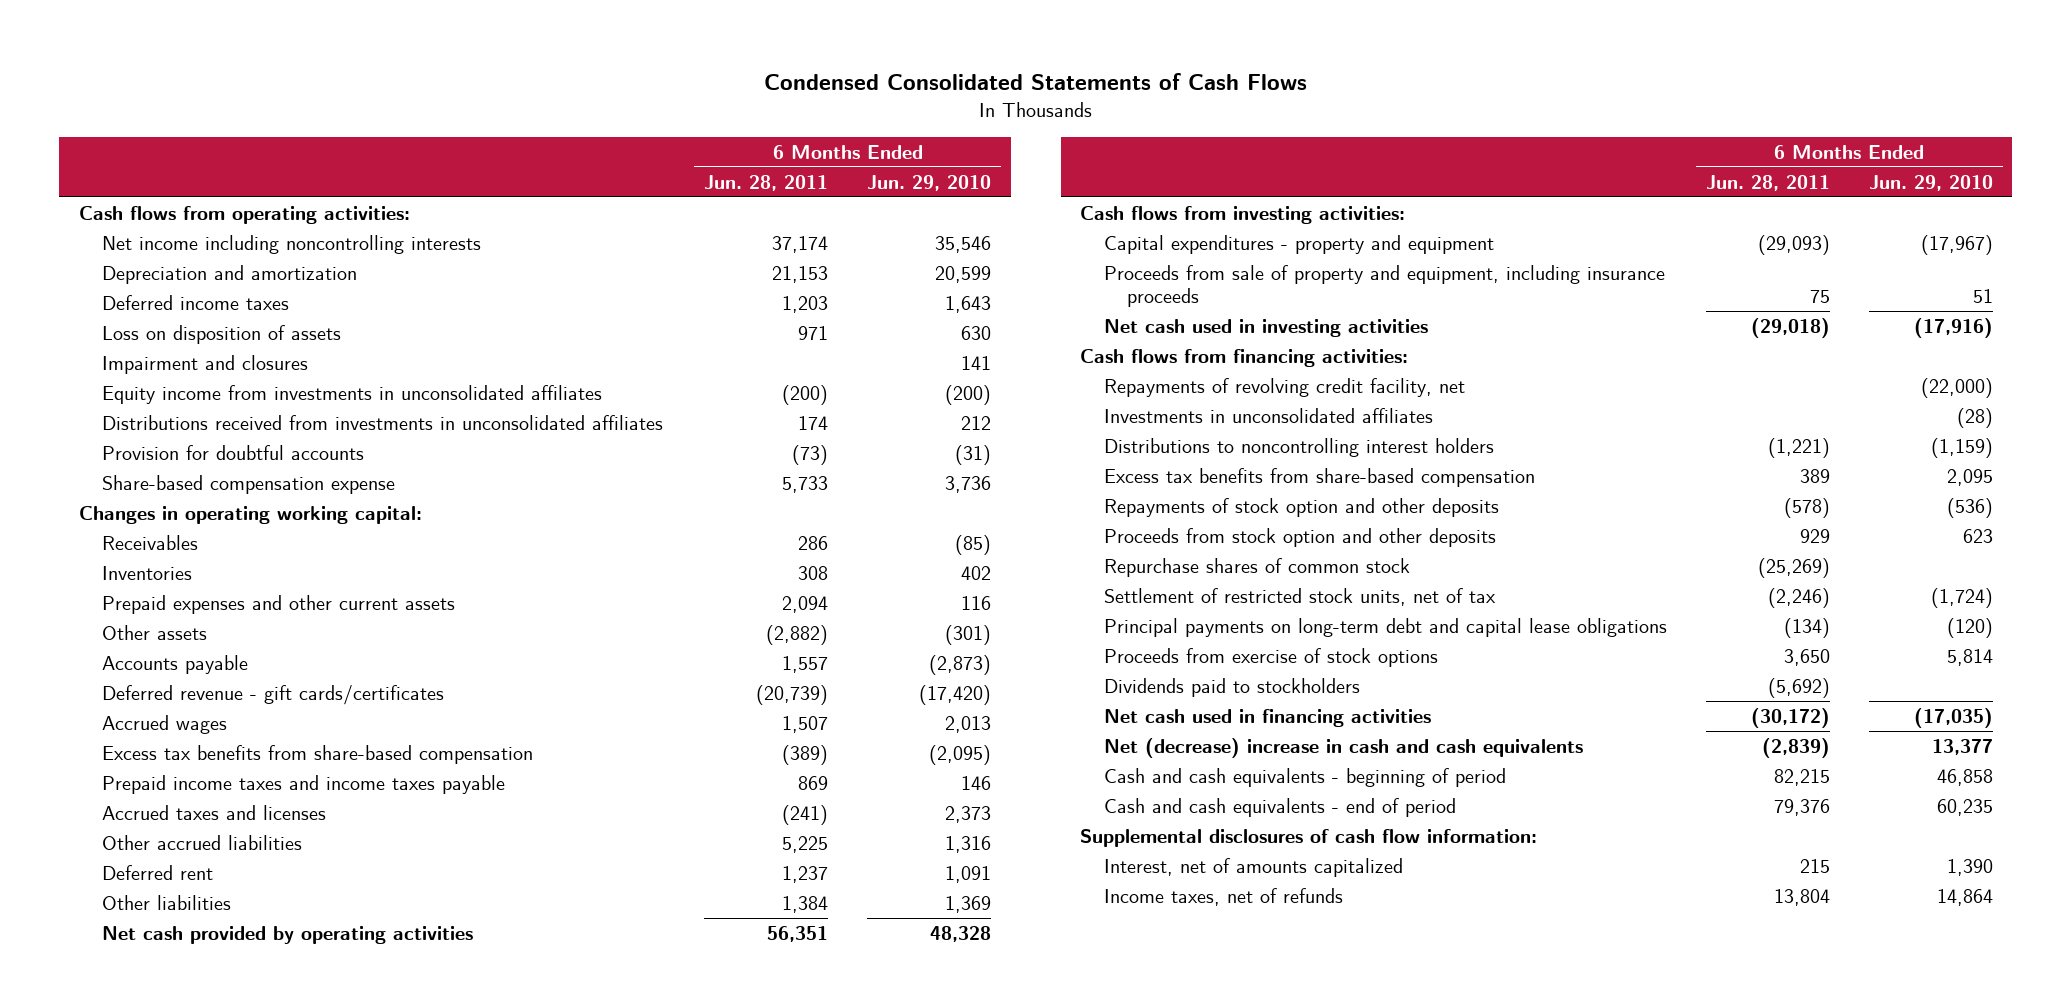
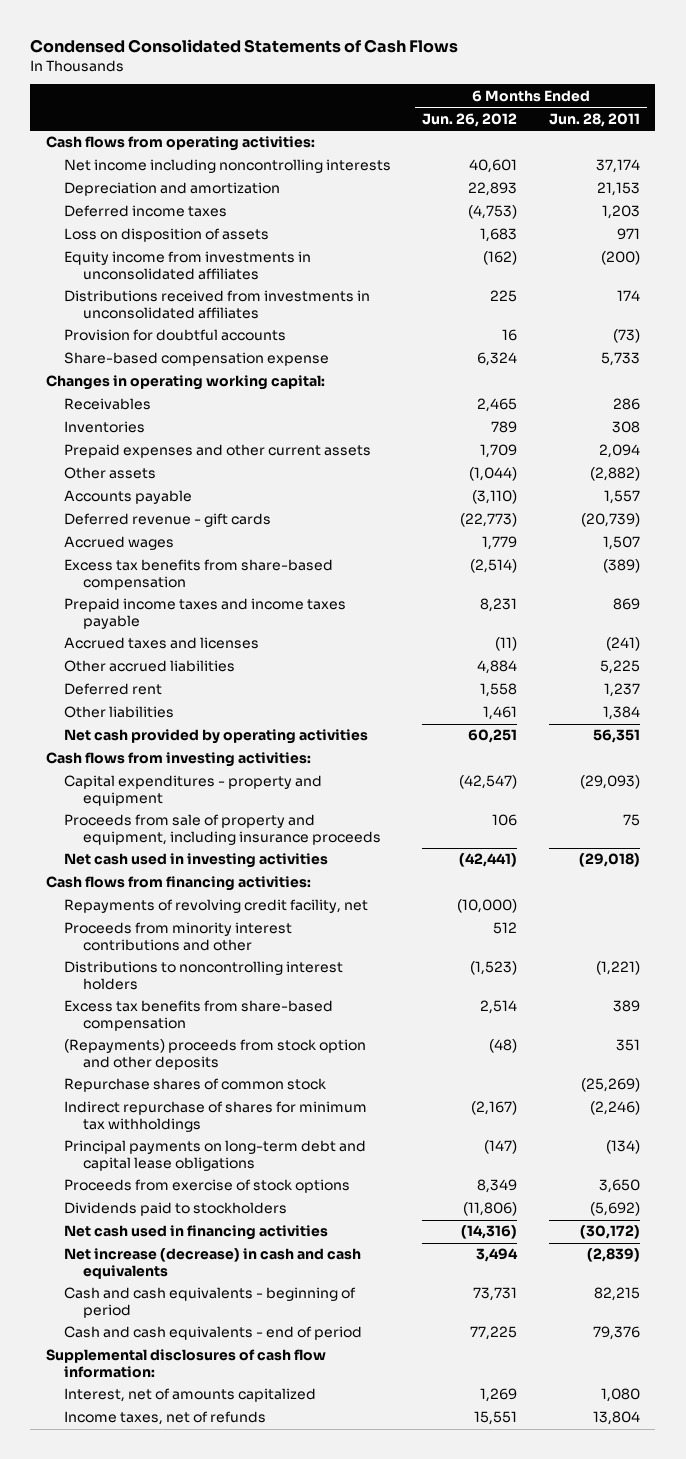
[867,174,992,191] Jun. 29, 2010 -> none
none -> [422,112,518,127] Jun. 26, 2012
[102,354,309,374] Impairment and closures -> none
[102,684,445,705] Deferred revenue - gift cards/certificates -> [64,513,272,528] Deferred revenue - gift cards
[1103,407,1433,423] Investments in unconsolidated affiliates -> none
none -> [64,922,293,952] Proceeds from minority interest contributions and other
[1103,497,1499,517] Repayments of stock option and other deposits -> none
[1103,527,1496,547] Proceeds from stock option and other deposits -> [64,1039,367,1071] (Repayments) proceeds from stock option and other deposits
[1799,528,1830,543] 929 -> [615,1039,640,1052] 351
[1103,587,1496,606] Settlement of restricted stock units, net of tax -> [64,1101,368,1133] Indirect repurchase of shares for minimum tax withholdings
[1103,737,1583,758] Net (decrease) increase in cash and cash equivalents -> [64,1248,362,1280] Net increase (decrease) in cash and cash equivalents
[1799,858,1830,873] 215 -> [600,1388,640,1403] 1,080

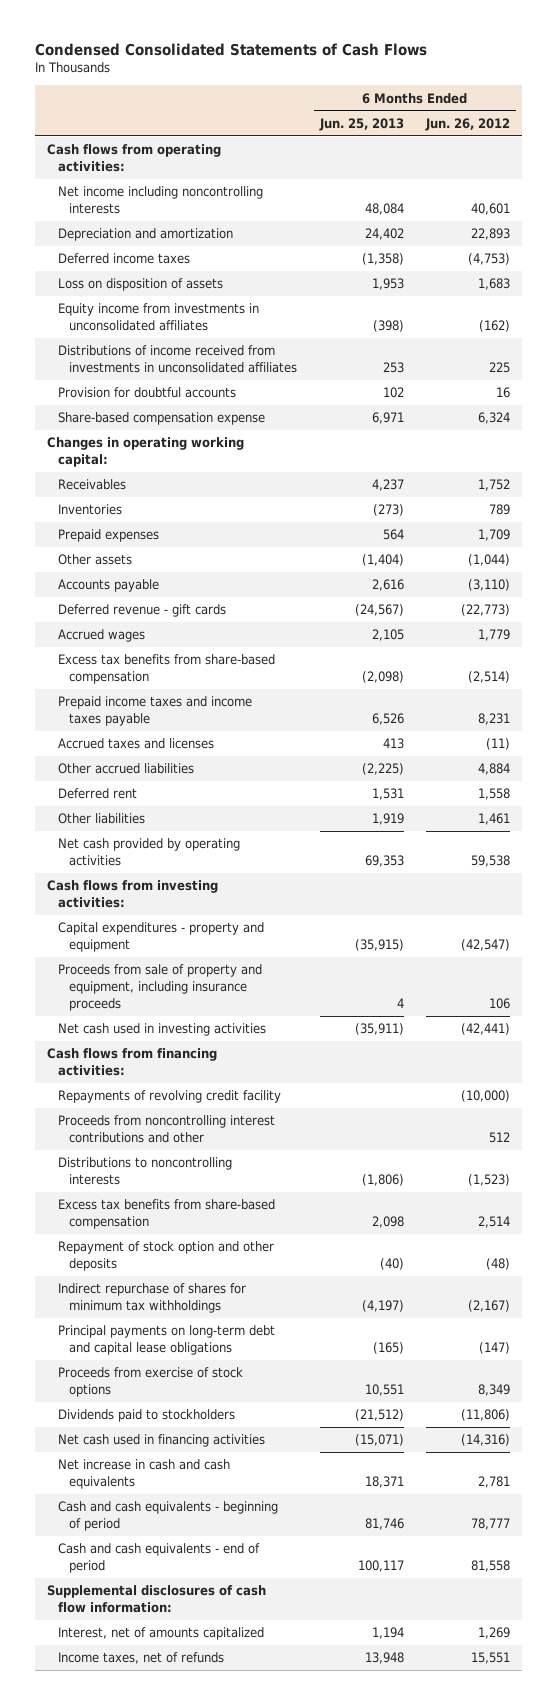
[548,112,640,127] Jun. 28, 2011 -> none
none -> [318,117,404,131] Jun. 25, 2013
[64,290,371,320] Distributions received from investments in unconsolidated affiliates -> [57,345,297,373] Distributions of income received from investments in unconsolidated affiliates
[477,398,518,413] 2,465 -> [478,479,511,492] 1,752
[64,444,372,459] Prepaid expenses and other current assets -> [57,529,159,543] Prepaid expenses
[468,729,518,744] 60,251 -> [471,854,511,867] 59,538
[64,899,369,914] Repayments of revolving credit facility, net -> [57,1090,281,1104] Repayments of revolving credit facility
[64,922,293,952] Proceeds from minority interest contributions and other -> [57,1115,275,1143] Proceeds from noncontrolling interest contributions and other
[64,961,344,991] Distributions to noncontrolling interest holders -> [57,1157,232,1185] Distributions to noncontrolling interests
[64,1078,327,1093] Repurchase shares of common stock -> none
[64,1039,367,1071] (Repayments) proceeds from stock option and other deposits -> [57,1241,274,1271] Repayment of stock option and other deposits
[64,1248,362,1280] Net increase (decrease) in cash and cash equivalents -> [57,1459,230,1489] Net increase in cash and cash equivalents
[476,1248,519,1263] 3,494 -> [478,1475,511,1488] 2,781
[473,1287,518,1302] 73,731 -> [471,1517,511,1530] 78,777
[470,1326,518,1341] 77,225 -> [471,1559,511,1572] 81,558

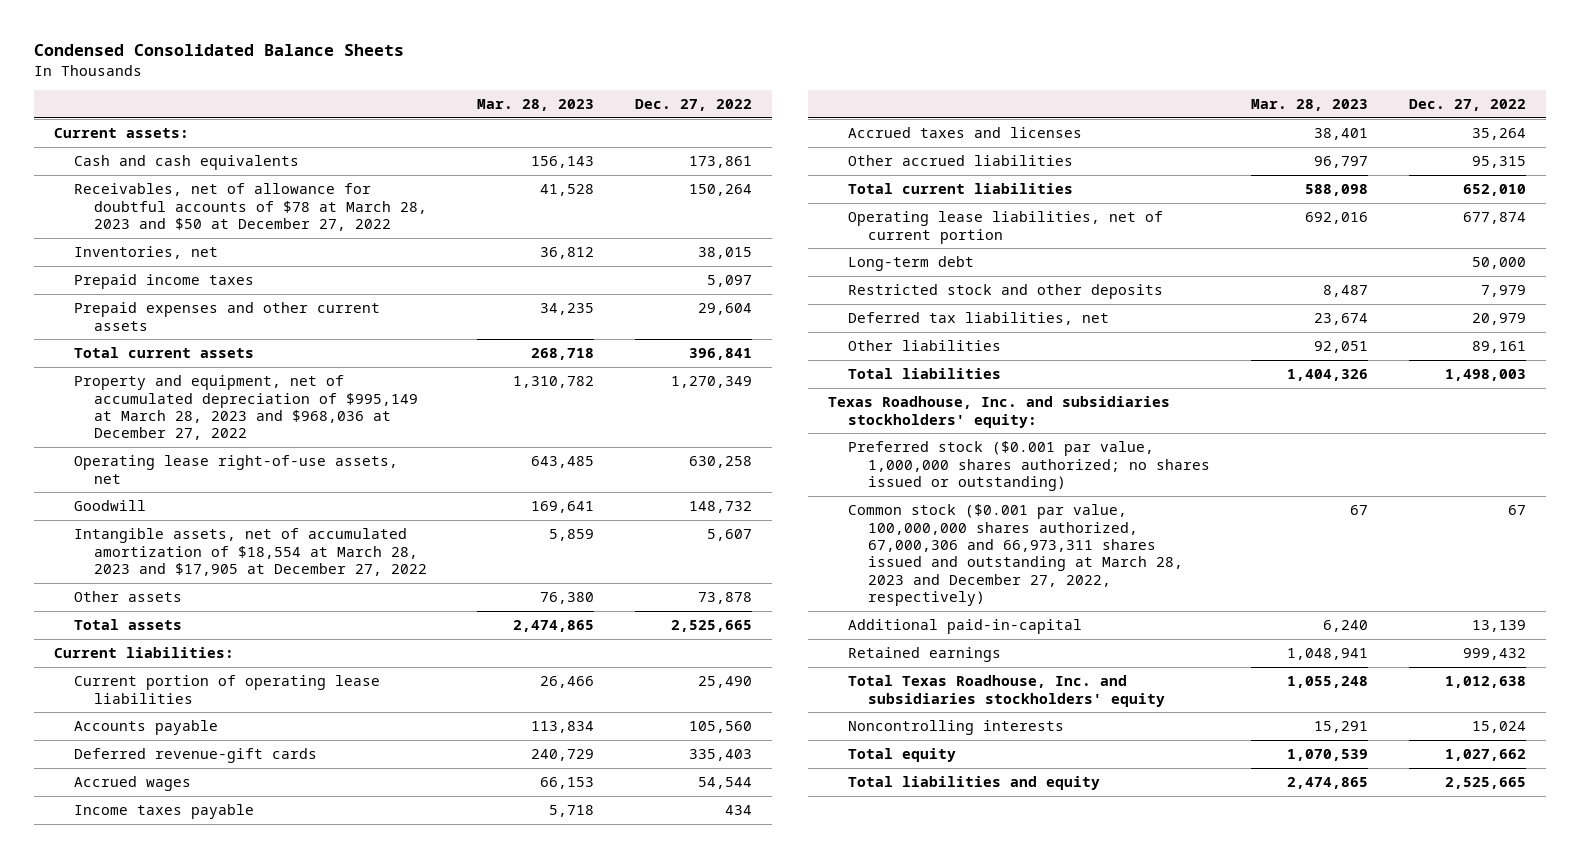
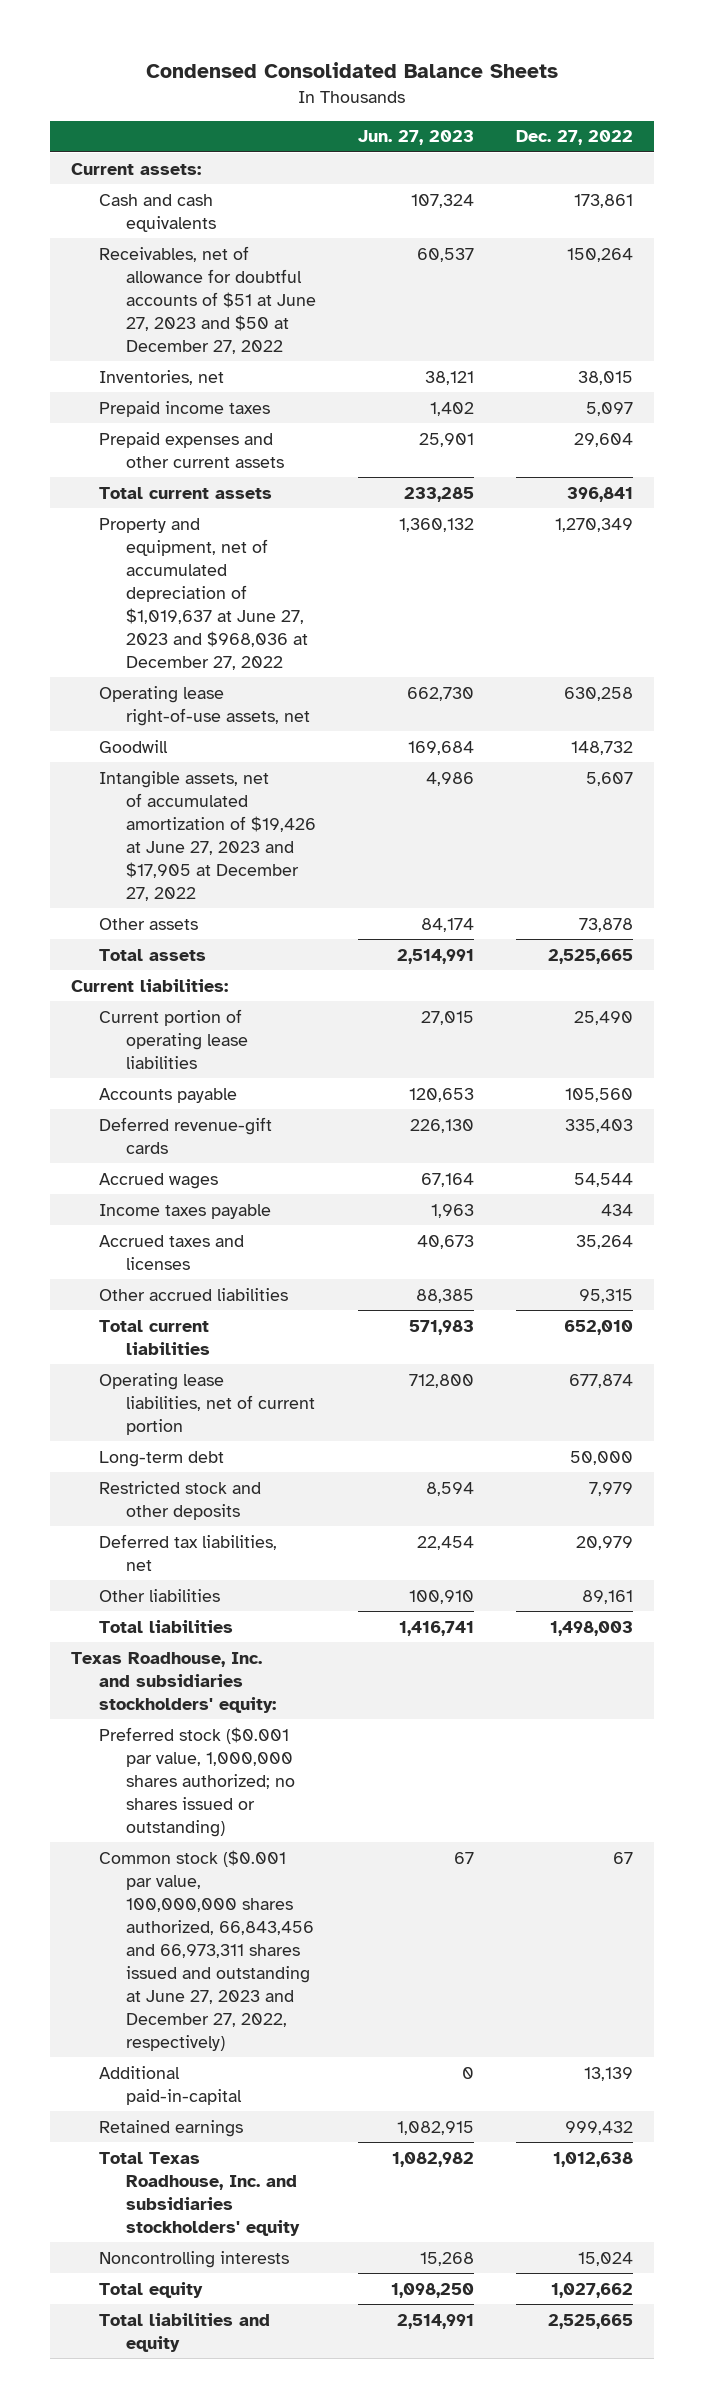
[476,99,594,112] Mar. 28, 2023 -> none
none -> [357,130,474,146] Jun. 27, 2023
[74,183,428,232] Receivables, net of allowance for doubtful accounts of $78 at March 28, 2023 and $50 at December 27, 2022 -> [98,245,316,354] Receivables, net of allowance for doubtful accounts of $51 at June 27, 2023 and $50 at December 27, 2022
[74,375,419,441] Property and equipment, net of accumulated depreciation of $995,149 at March 28, 2023 and $968,036 at December 27, 2022 -> [98,517,308,670] Property and equipment, net of accumulated depreciation of $1,019,637 at June 27, 2023 and $968,036 at December 27, 2022
[74,528,428,577] Intangible assets, net of accumulated amortization of $18,554 at March 28, 2023 and $17,905 at December 27, 2022 -> [98,770,316,901] Intangible assets, net of accumulated amortization of $19,426 at June 27, 2023 and $17,905 at December 27, 2022
[848,504,1184,607] Common stock ($0.001 par value, 100,000,000 shares authorized, 67,000,306 and 66,973,311 shares issued and outstanding at March 28, 2023 and December 27, 2022, respectively) -> [98,1849,314,2052] Common stock ($0.001 par value, 100,000,000 shares authorized, 66,843,456 and 66,973,311 shares issued and outstanding at June 27, 2023 and December 27, 2022, respectively)

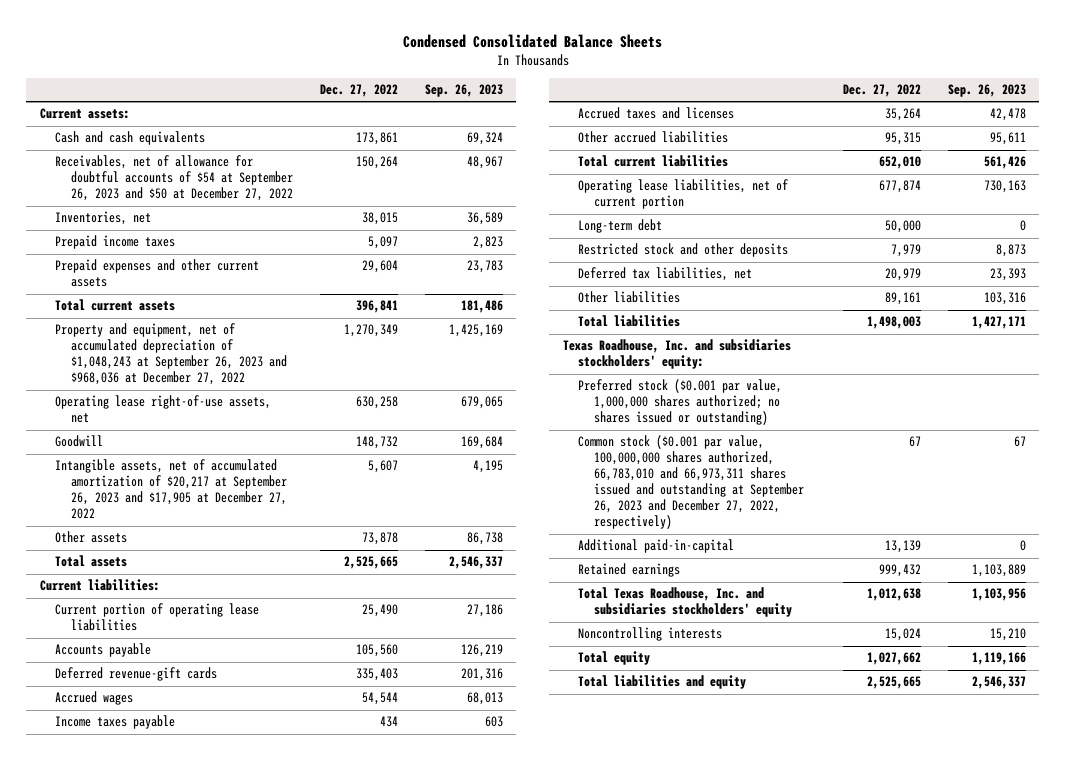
[357,130,474,146] Jun. 27, 2023 -> none
none -> [424,84,503,98] Sep. 26, 2023
[98,245,316,354] Receivables, net of allowance for doubtful accounts of $51 at June 27, 2023 and $50 at December 27, 2022 -> [55,155,293,202] Receivables, net of allowance for doubtful accounts of $54 at September 26, 2023 and $50 at December 27, 2022
[98,517,308,670] Property and equipment, net of accumulated depreciation of $1,019,637 at June 27, 2023 and $968,036 at December 27, 2022 -> [55,323,287,386] Property and equipment, net of accumulated depreciation of $1,048,243 at September 26, 2023 and $968,036 at December 27, 2022
[98,770,316,901] Intangible assets, net of accumulated amortization of $19,426 at June 27, 2023 and $17,905 at December 27, 2022 -> [55,459,287,520] Intangible assets, net of accumulated amortization of $20,217 at September 26, 2023 and $17,905 at December 27, 2022
[98,1849,314,2052] Common stock ($0.001 par value, 100,000,000 shares authorized, 66,843,456 and 66,973,311 shares issued and outstanding at June 27, 2023 and December 27, 2022, respectively) -> [578,435,805,530] Common stock ($0.001 par value, 100,000,000 shares authorized, 66,783,010 and 66,973,311 shares issued and outstanding at September 26, 2023 and December 27, 2022, respectively)

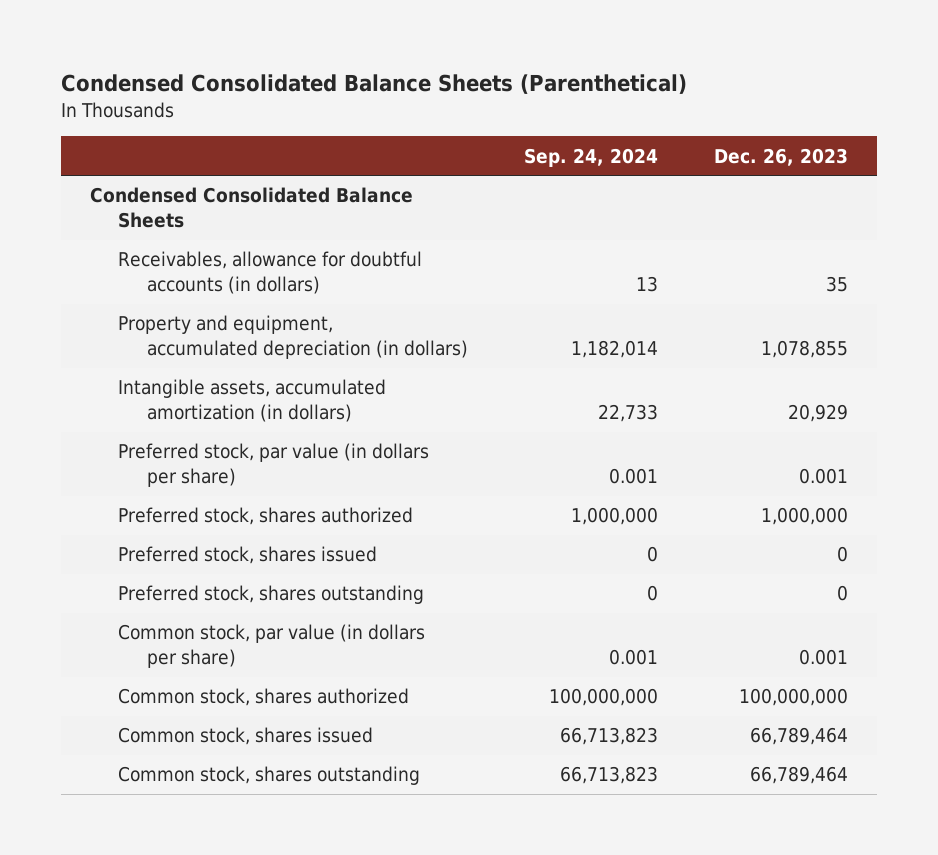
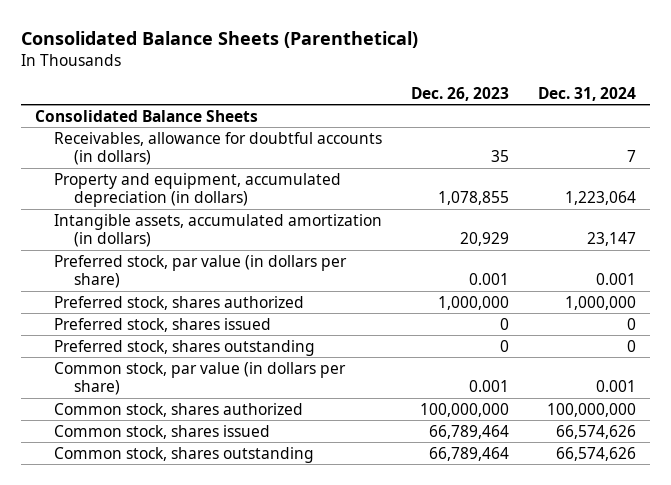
[61,74,688,95] Condensed Consolidated Balance Sheets (Parenthetical) -> [20,31,418,49] Consolidated Balance Sheets (Parenthetical)
[524,147,659,167] Sep. 24, 2024 -> none
none -> [537,86,636,101] Dec. 31, 2024
[89,187,413,229] Condensed Consolidated Balance Sheets -> [35,109,259,122] Consolidated Balance Sheets

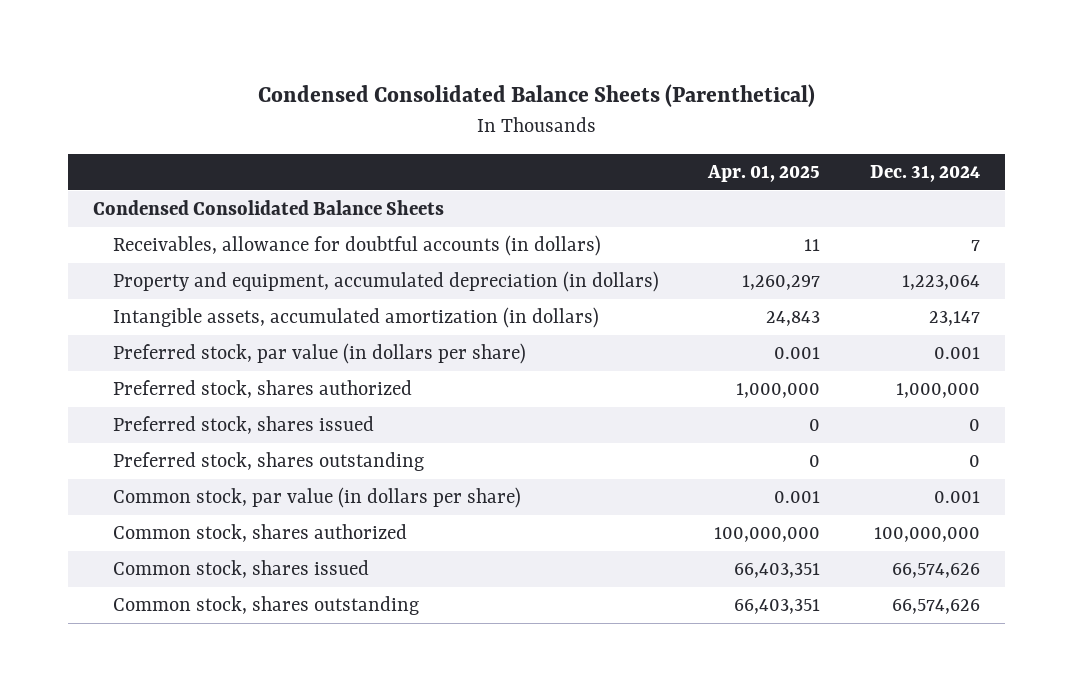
[20,31,418,49] Consolidated Balance Sheets (Parenthetical) -> [257,84,815,108] Condensed Consolidated Balance Sheets (Parenthetical)
[411,86,510,101] Dec. 26, 2023 -> none
none -> [707,164,821,182] Apr. 01, 2025
[35,109,259,122] Consolidated Balance Sheets -> [93,200,445,216] Condensed Consolidated Balance Sheets

